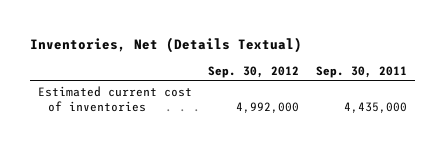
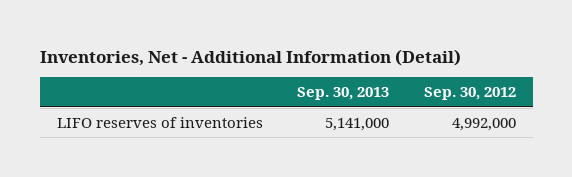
[30,36,303,53] Inventories, Net (Details Textual) -> [39,48,461,66] Inventories, Net - Additional Information (Detail)
[315,65,407,78] Sep. 30, 2011 -> none
none -> [297,87,390,101] Sep. 30, 2013
[38,86,193,113] Estimated current cost of inventories -> [56,116,263,128] LIFO reserves of inventories

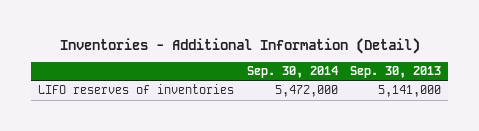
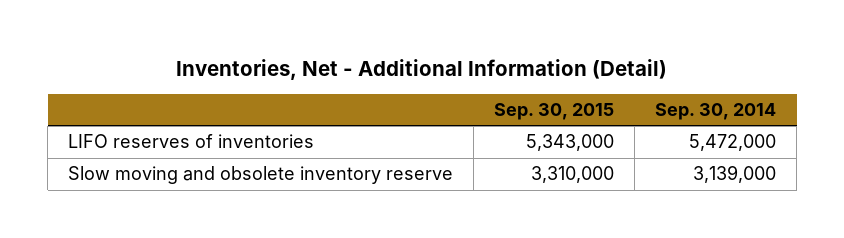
[59,37,420,54] Inventories - Additional Information (Detail) -> [176,58,668,80] Inventories, Net - Additional Information (Detail)
[350,66,442,79] Sep. 30, 2013 -> none
none -> [494,103,615,121] Sep. 30, 2015
none -> [68,166,454,185] Slow moving and obsolete inventory reserve

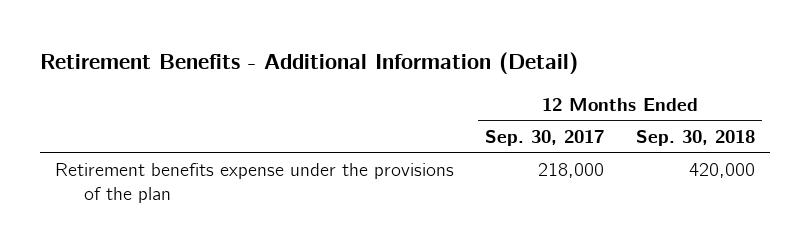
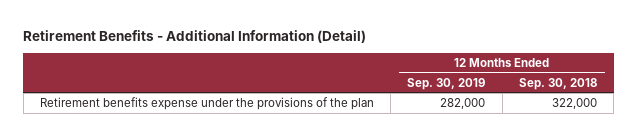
[485,130,605,147] Sep. 30, 2017 -> none
none -> [407,77,486,90] Sep. 30, 2019
[688,162,755,178] 420,000 -> [551,98,597,110] 322,000

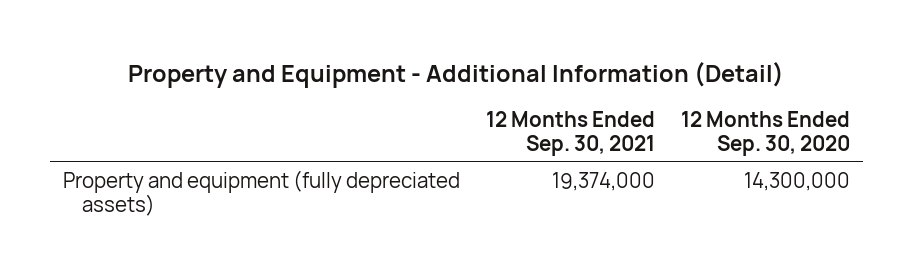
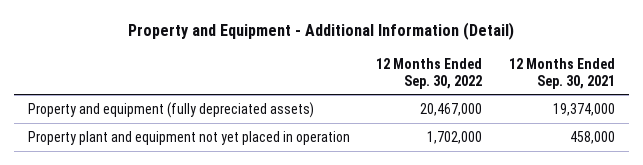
[680,111,850,157] 12 Months Ended Sep. 30, 2020 -> none
none -> [376,58,483,89] 12 Months Ended Sep. 30, 2022
none -> [27,130,350,145] Property plant and equipment not yet placed in operation

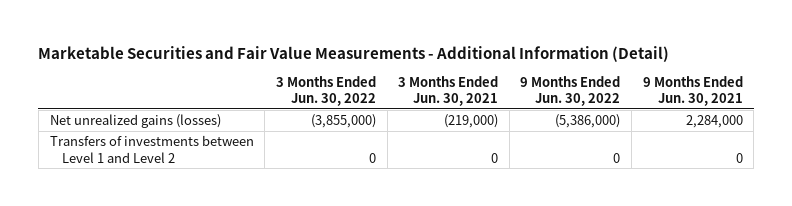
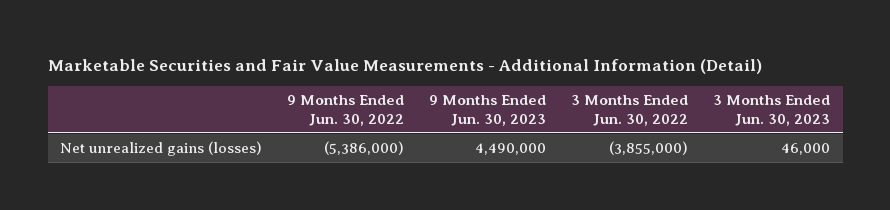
[398,75,499,107] 3 Months Ended Jun. 30, 2021 -> none
[642,75,743,107] 9 Months Ended Jun. 30, 2021 -> none
none -> [429,95,547,126] 9 Months Ended Jun. 30, 2023
none -> [713,95,831,126] 3 Months Ended Jun. 30, 2023
[49,135,254,163] Transfers of investments between Level 1 and Level 2 -> none

